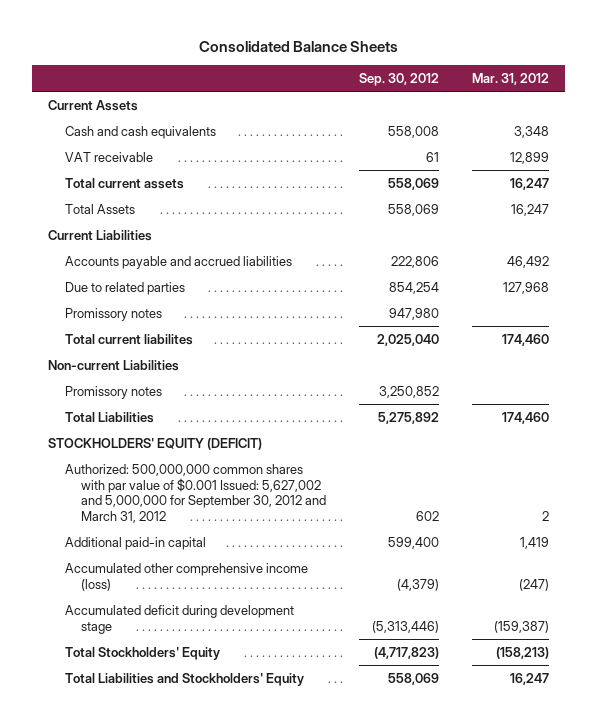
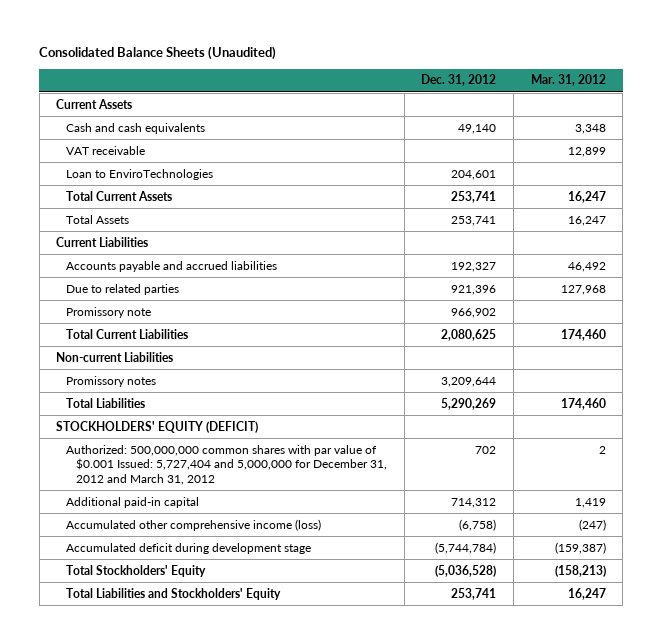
[198,41,398,53] Consolidated Balance Sheets -> [39,46,277,61] Consolidated Balance Sheets (Unaudited)
[358,72,439,86] Sep. 30, 2012 -> none
none -> [421,74,497,87] Dec. 31, 2012
none -> [66,168,214,180] Loan to EnviroTechnologies
[64,177,184,189] Total current assets -> [66,190,173,201] Total Current Assets
[64,307,162,321] Promissory notes -> [66,306,152,318] Promissory note
[64,333,193,345] Total current liabilites -> [66,328,189,339] Total Current Liabilities
[64,463,327,524] Authorized: 500,000,000 common shares with par value of $0.001 Issued: 5,627,002 and 5,000,000 for September 30, 2012 and March 31, 2012 -> [66,444,388,486] Authorized: 500,000,000 common shares with par value of $0.001 Issued: 5,727,404 and 5,000,000 for December 31, 2012 and March 31, 2012

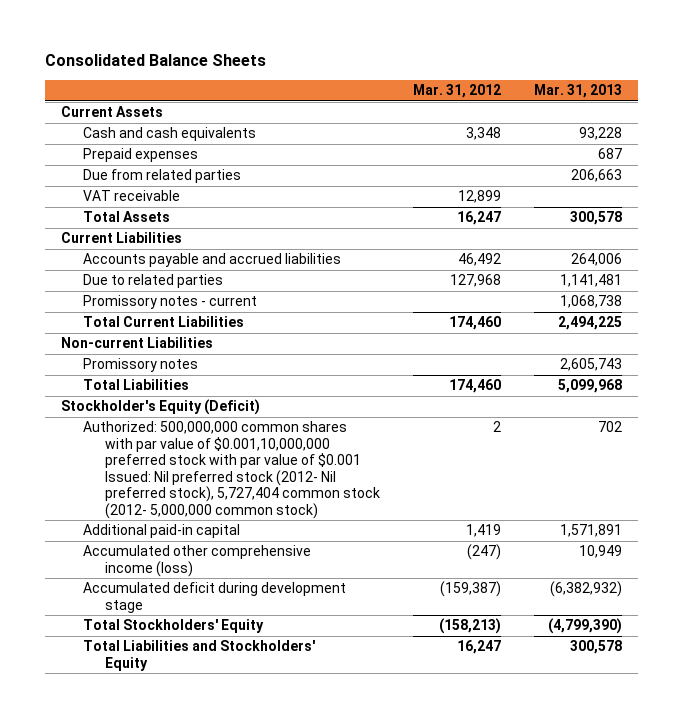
[39,46,277,61] Consolidated Balance Sheets (Unaudited) -> [44,54,266,67] Consolidated Balance Sheets
[421,74,497,87] Dec. 31, 2012 -> none
none -> [533,84,622,99] Mar. 31, 2013
none -> [82,148,198,163] Prepaid expenses
none -> [82,169,241,184] Due from related parties
[66,168,214,180] Loan to EnviroTechnologies -> none
[66,190,173,201] Total Current Assets -> none
[66,306,152,318] Promissory note -> [82,295,257,310] Promissory notes - current
[56,420,259,433] STOCKHOLDERS' EQUITY (DEFICIT) -> [61,399,261,416] Stockholder's Equity (Deficit)
[66,444,388,486] Authorized: 500,000,000 common shares with par value of $0.001 Issued: 5,727,404 and 5,000,000 for December 31, 2012 and March 31, 2012 -> [82,421,380,519] Authorized: 500,000,000 common shares with par value of $0.001,10,000,000 preferred stock with par value of $0.001 Issued: Nil preferred stock (2012- Nil preferred stock), 5,727,404 common stock (2012- 5,000,000 common stock)

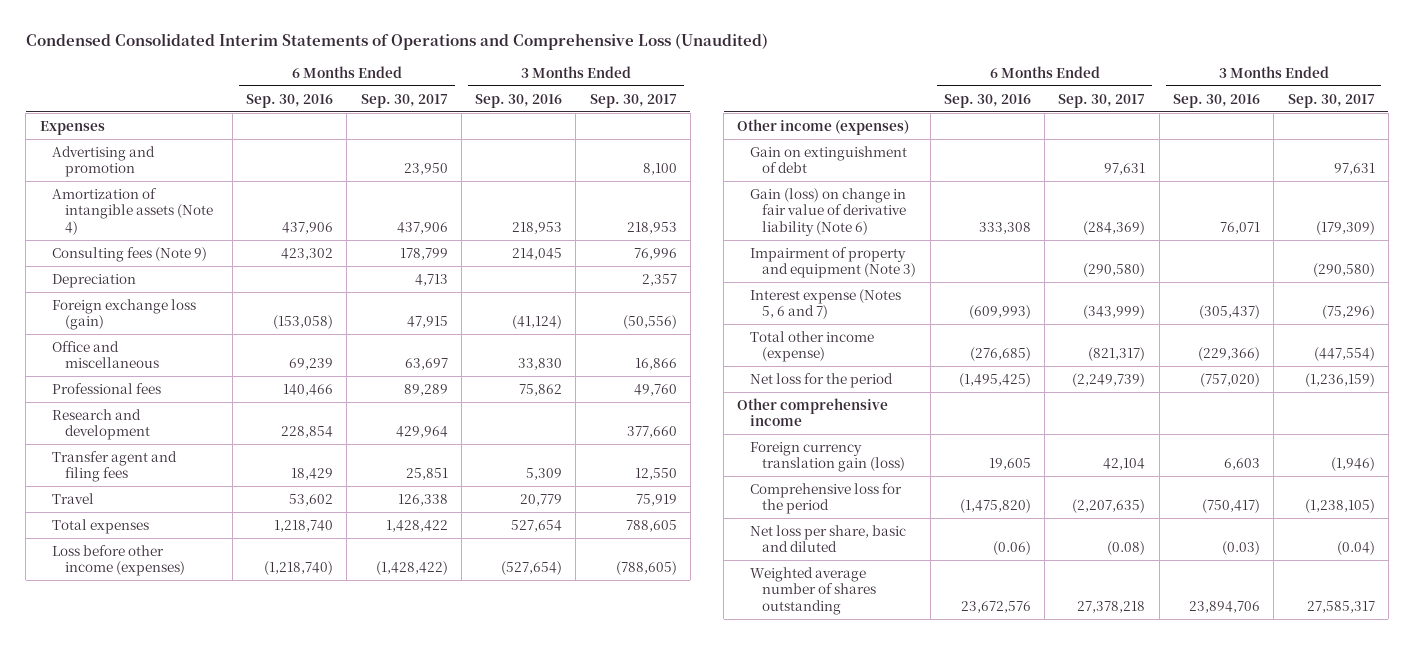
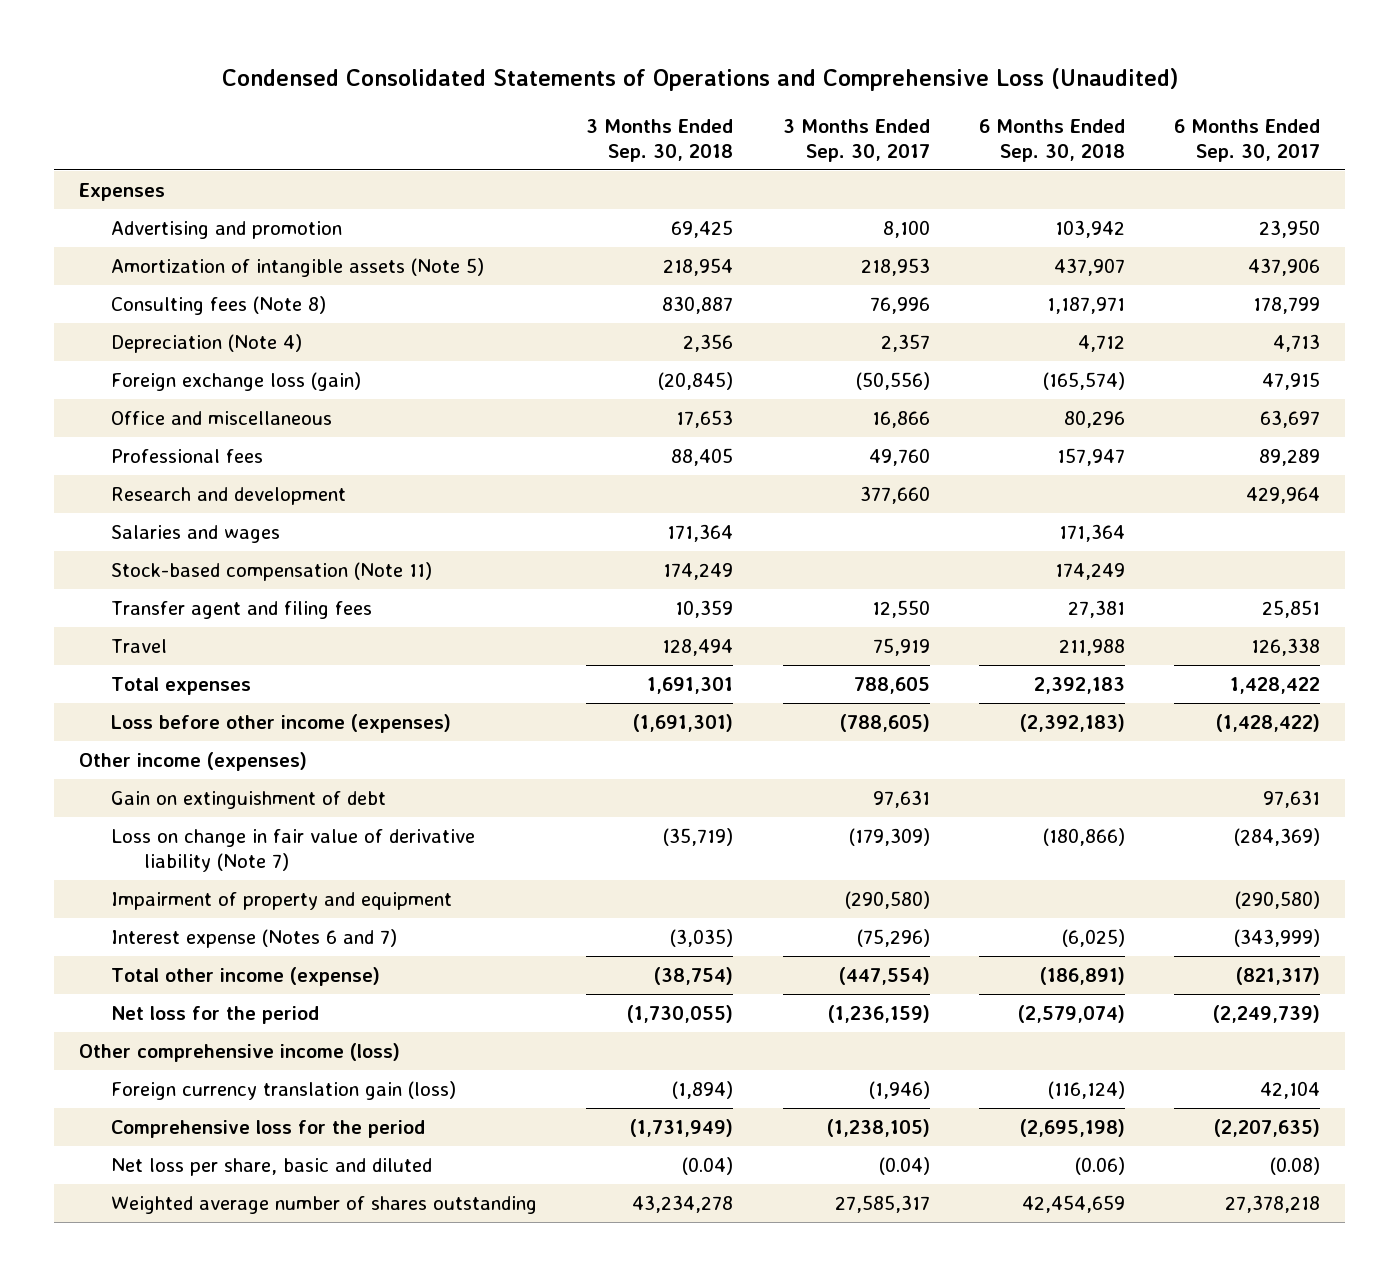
[25,33,768,51] Condensed Consolidated Interim Statements of Operations and Comprehensive Loss (Unaudited) -> [221,68,1178,92] Condensed Consolidated Statements of Operations and Comprehensive Loss (Unaudited)
[246,93,334,108] Sep. 30, 2016 -> none
[475,93,563,108] Sep. 30, 2016 -> none
none -> [586,118,734,162] 3 Months Ended Sep. 30, 2018
none -> [979,118,1126,162] 6 Months Ended Sep. 30, 2018
[52,187,213,235] Amortization of intangible assets (Note 4) -> [111,257,485,277] Amortization of intangible assets (Note 5)
[52,246,208,262] Consulting fees (Note 9) -> [111,295,327,315] Consulting fees (Note 8)
[52,273,137,288] Depreciation -> [111,333,303,353] Depreciation (Note 4)
none -> [111,524,281,543] Salaries and wages
none -> [111,561,433,581] Stock-based compensation (Note 11)
[749,187,907,236] Gain (loss) on change in fair value of derivative liability (Note 6) -> [111,828,476,873] Loss on change in fair value of derivative liability (Note 7)
[749,246,917,279] Impairment of property and equipment (Note 3) -> [111,891,453,910] Impairment of property and equipment
[749,288,901,320] Interest expense (Notes 5, 6 and 7) -> [111,928,398,948] Interest expense (Notes 6 and 7)
[737,397,889,427] Other comprehensive income -> [78,1042,400,1062] Other comprehensive income (loss)

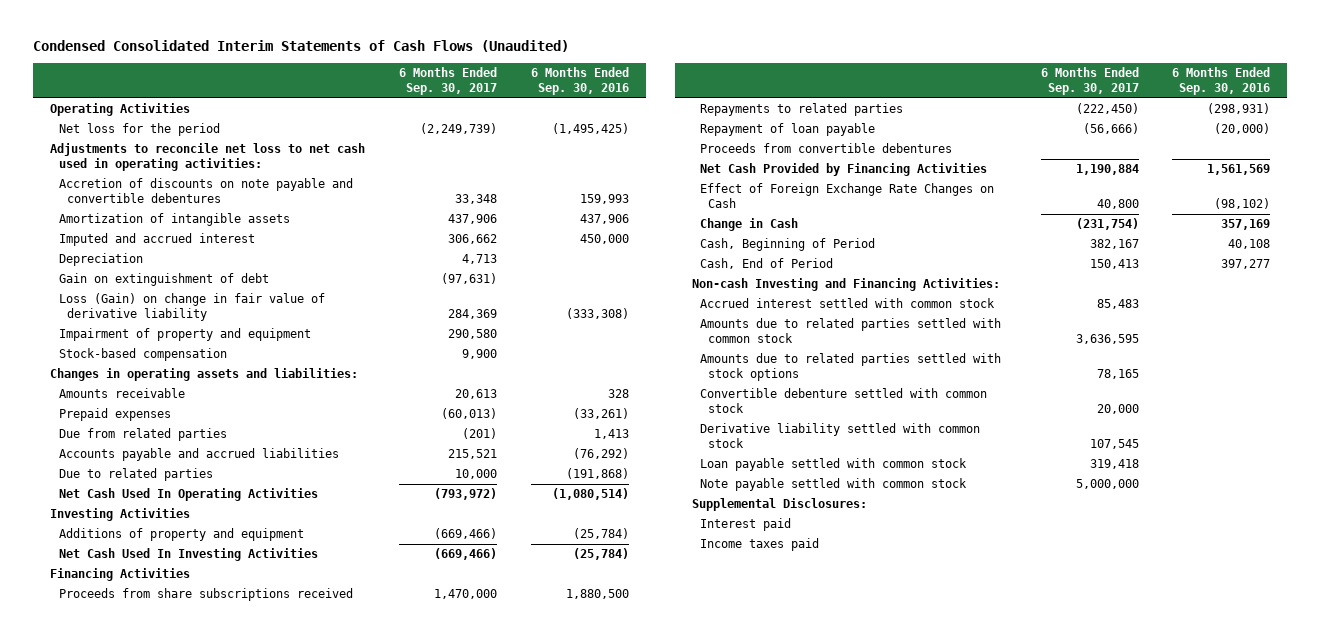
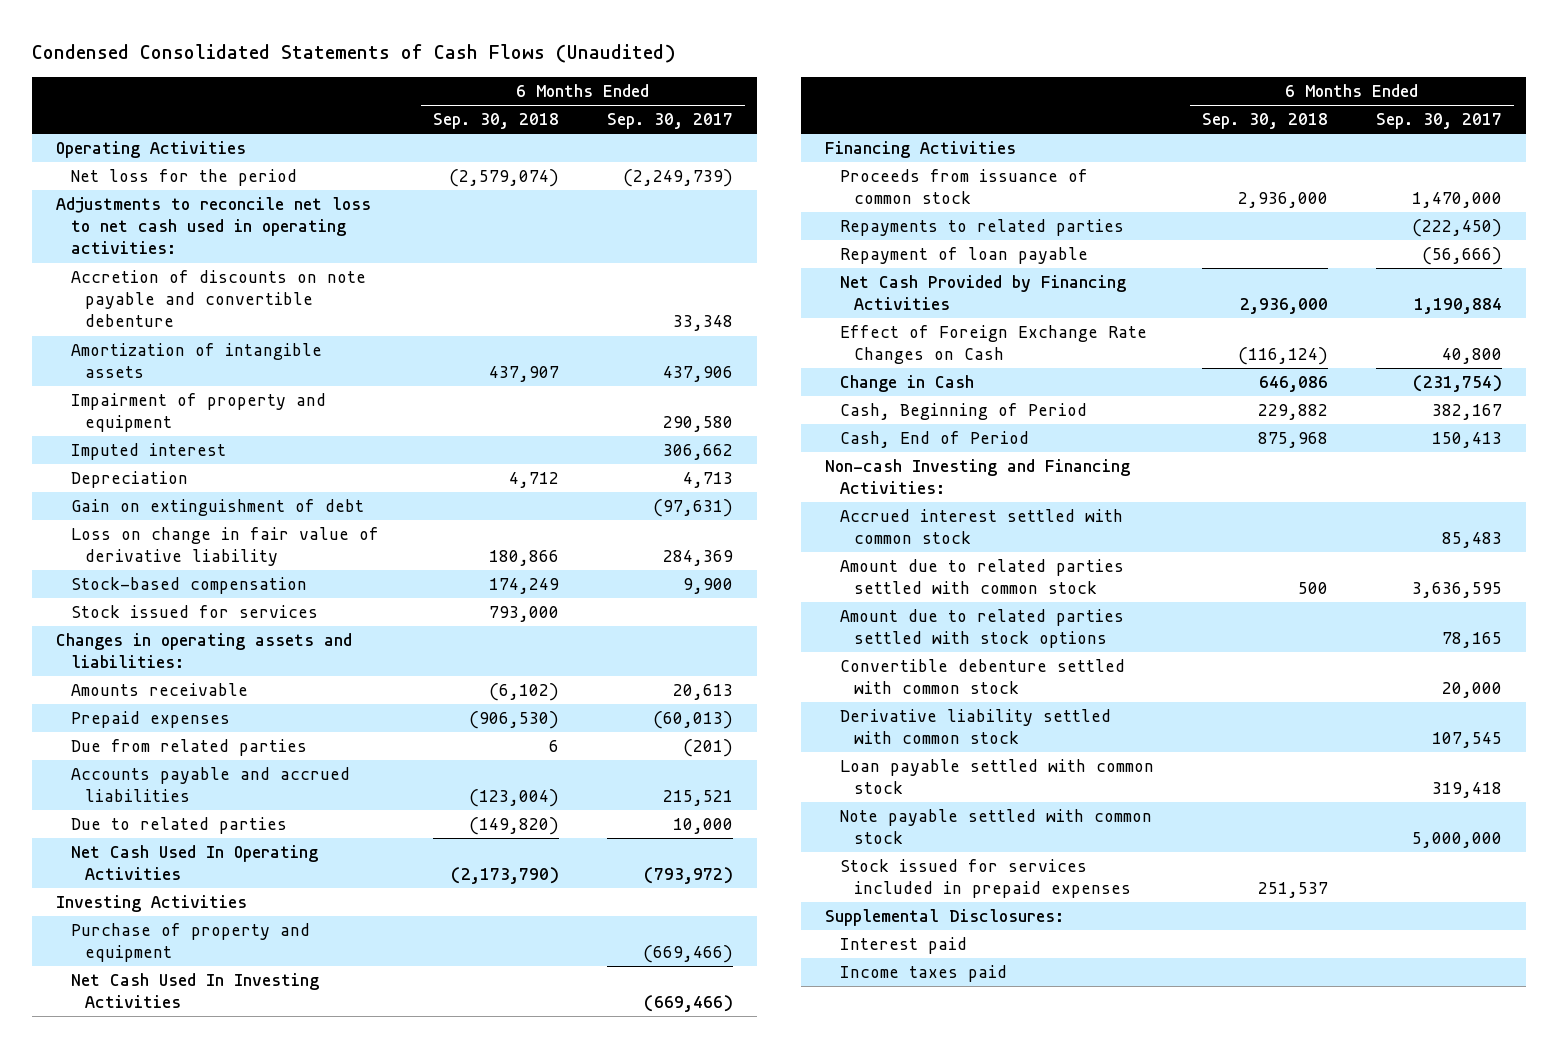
[33,40,570,53] Condensed Consolidated Interim Statements of Cash Flows (Unaudited) -> [32,44,677,64] Condensed Consolidated Statements of Cash Flows (Unaudited)
[531,67,630,96] 6 Months Ended Sep. 30, 2016 -> none
none -> [433,113,560,130] Sep. 30, 2018
[58,178,353,204] Accretion of discounts on note payable and convertible debentures -> [70,270,366,328] Accretion of discounts on note payable and convertible debenture
[58,328,311,342] Impairment of property and equipment -> [70,393,326,433] Impairment of property and equipment
[58,233,255,247] Imputed and accrued interest -> [70,443,226,461] Imputed interest
[58,293,325,322] Loss (Gain) on change in fair value of derivative liability -> [70,527,379,567] Loss on change in fair value of derivative liability
none -> [70,605,318,619] Stock issued for services
[58,528,304,542] Additions of property and equipment -> [70,923,310,963] Purchase of property and equipment
[58,588,353,602] Proceeds from share subscriptions received -> [839,169,1088,205] Proceeds from issuance of common stock
[700,143,953,154] Proceeds from convertible debentures -> none
[700,318,1002,344] Amounts due to related parties settled with common stock -> [839,559,1124,595] Amount due to related parties settled with common stock
[700,353,1002,382] Amounts due to related parties settled with stock options -> [839,609,1124,649] Amount due to related parties settled with stock options
none -> [839,859,1131,899] Stock issued for services included in prepaid expenses

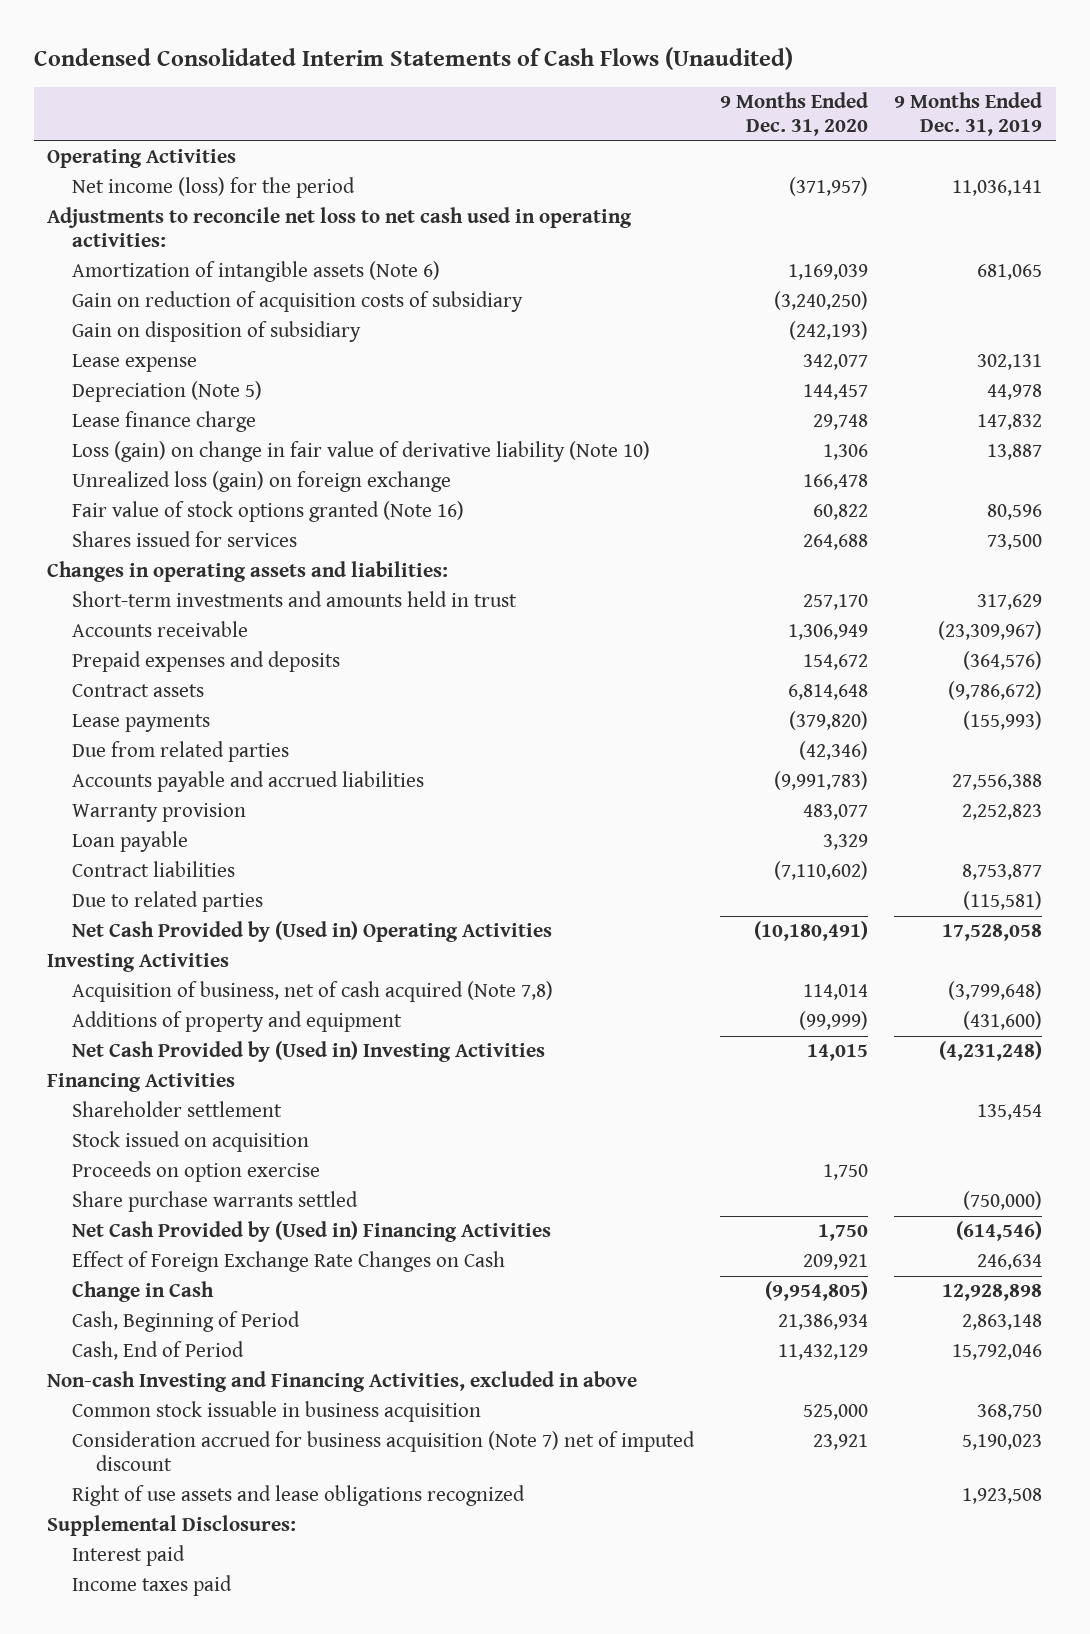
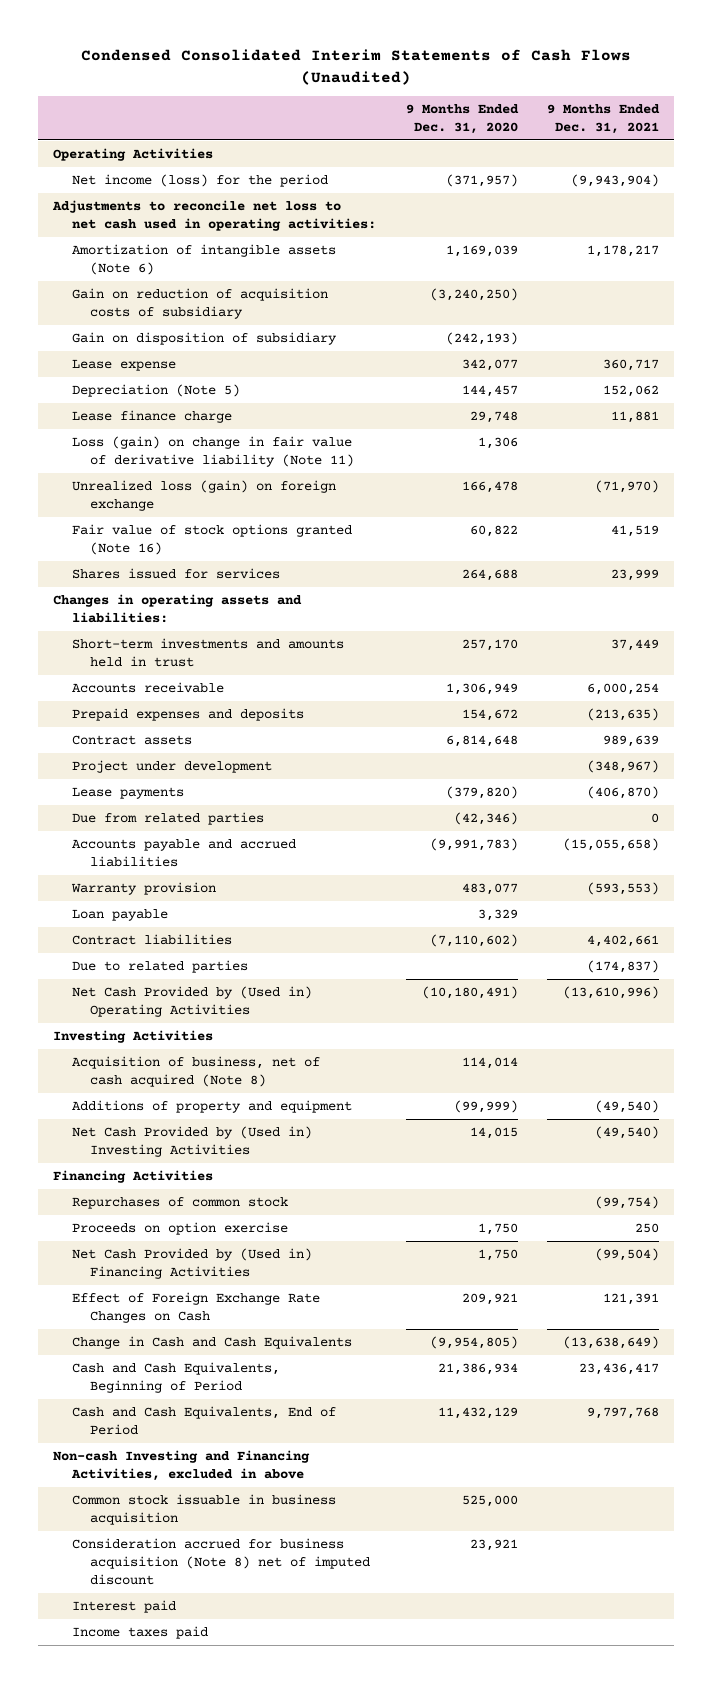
[894,92,1043,137] 9 Months Ended Dec. 31, 2019 -> none
none -> [547,103,661,134] 9 Months Ended Dec. 31, 2021
[71,441,650,463] Loss (gain) on change in fair value of derivative liability (Note 10) -> [71,435,355,467] Loss (gain) on change in fair value of derivative liability (Note 11)
none -> [71,759,272,773] Project under development
[71,981,553,1003] Acquisition of business, net of cash acquired (Note 7,8) -> [71,1055,320,1087] Acquisition of business, net of cash acquired (Note 8)
[71,1101,282,1118] Shareholder settlement -> none
[71,1131,309,1153] Stock issued on acquisition -> none
none -> [71,1196,288,1209] Repurchases of common stock
[71,1191,358,1213] Share purchase warrants settled -> none
[71,1281,214,1303] Change in Cash -> [71,1335,352,1349] Change in Cash and Cash Equivalents
[71,1311,300,1333] Cash, Beginning of Period -> [71,1361,280,1393] Cash and Cash Equivalents, Beginning of Period
[71,1341,244,1361] Cash, End of Period -> [71,1405,336,1435] Cash and Cash Equivalents, End of Period
[71,1485,525,1507] Right of use assets and lease obligations recognized -> none
[47,1515,297,1537] Supplemental Disclosures: -> none
[71,1431,695,1472] Consideration accrued for business acquisition (Note 7) net of imputed discount -> [71,1537,371,1585] Consideration accrued for business acquisition (Note 8) net of imputed discount

